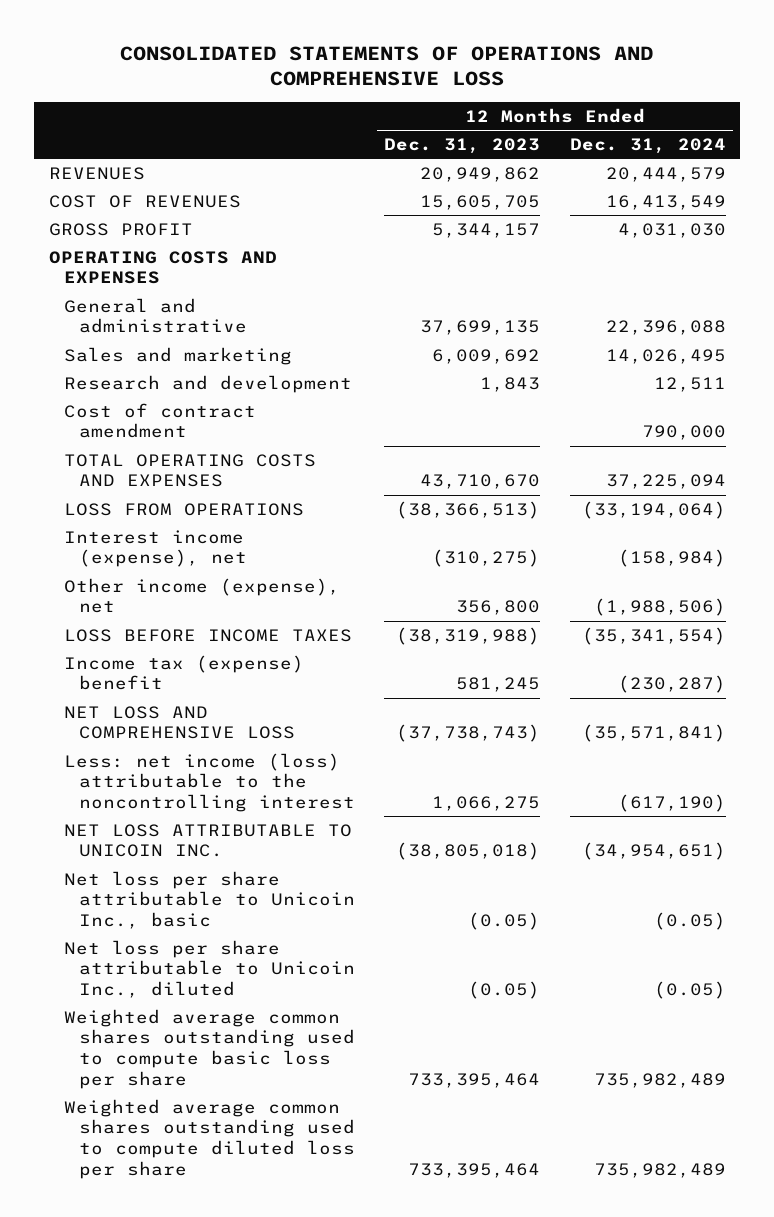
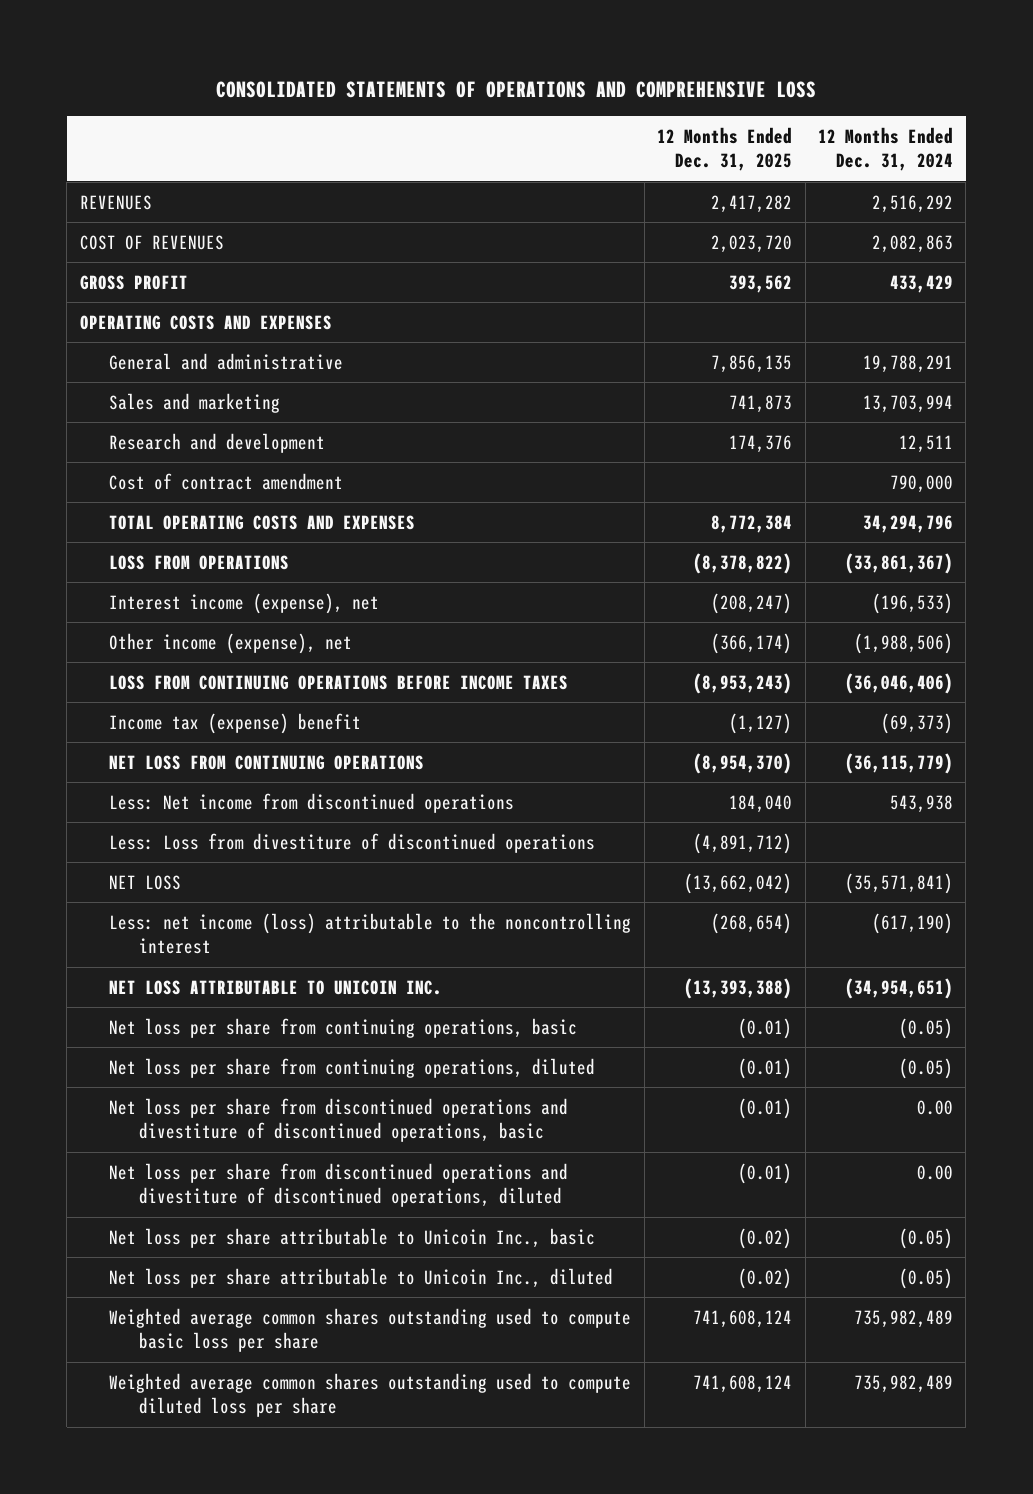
[384,137,541,154] Dec. 31, 2023 -> none
none -> [657,126,793,172] 12 Months Ended Dec. 31, 2025
[605,166,726,182] 20,444,579 -> [871,194,953,213] 2,516,292
[605,194,726,210] 16,413,549 -> [871,234,953,253] 2,082,863
[617,222,726,238] 4,031,030 -> [889,274,953,293] 433,429
[605,320,726,336] 22,396,088 -> [862,354,953,373] 19,788,291
[605,348,726,364] 14,026,495 -> [862,394,953,413] 13,703,994
[605,474,726,490] 37,225,094 -> [862,514,953,533] 34,294,796
[581,500,726,519] (33,194,064) -> [844,552,953,574] (33,861,367)
[617,549,726,568] (158,984) -> [871,592,953,614] (196,533)
[63,628,352,642] LOSS BEFORE INCOME TAXES -> [109,674,569,690] LOSS FROM CONTINUING OPERATIONS BEFORE INCOME TAXES
[581,626,726,645] (35,341,554) -> [844,672,953,694] (36,046,406)
[617,675,726,694] (230,287) -> [880,712,953,734] (69,373)
[63,705,295,740] NET LOSS AND COMPREHENSIVE LOSS -> [109,754,425,770] NET LOSS FROM CONTINUING OPERATIONS
[581,724,726,743] (35,571,841) -> [844,752,953,774] (36,115,779)
none -> [109,792,515,813] Less: Net income from discontinued operations
none -> [109,832,596,853] Less: Loss from divestiture of discontinued operations
none -> [109,874,182,890] NET LOSS
none -> [109,1017,578,1038] Net loss per share from continuing operations, basic
none -> [109,1057,596,1078] Net loss per share from continuing operations, diluted
none -> [109,1097,569,1143] Net loss per share from discontinued operations and divestiture of discontinued operations, basic
none -> [109,1162,569,1208] Net loss per share from discontinued operations and divestiture of discontinued operations, diluted

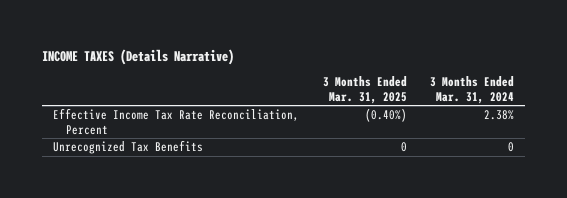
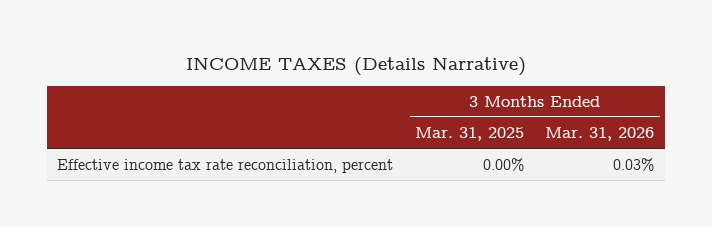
[429,76,514,104] 3 Months Ended Mar. 31, 2024 -> none
none -> [545,126,655,141] Mar. 31, 2026
[53,140,204,155] Unrecognized Tax Benefits -> none
[53,108,300,135] Effective Income Tax Rate Reconciliation, Percent -> [57,158,394,173] Effective income tax rate reconciliation, percent
[364,108,407,123] (0.40%) -> [482,157,524,171] 0.00%

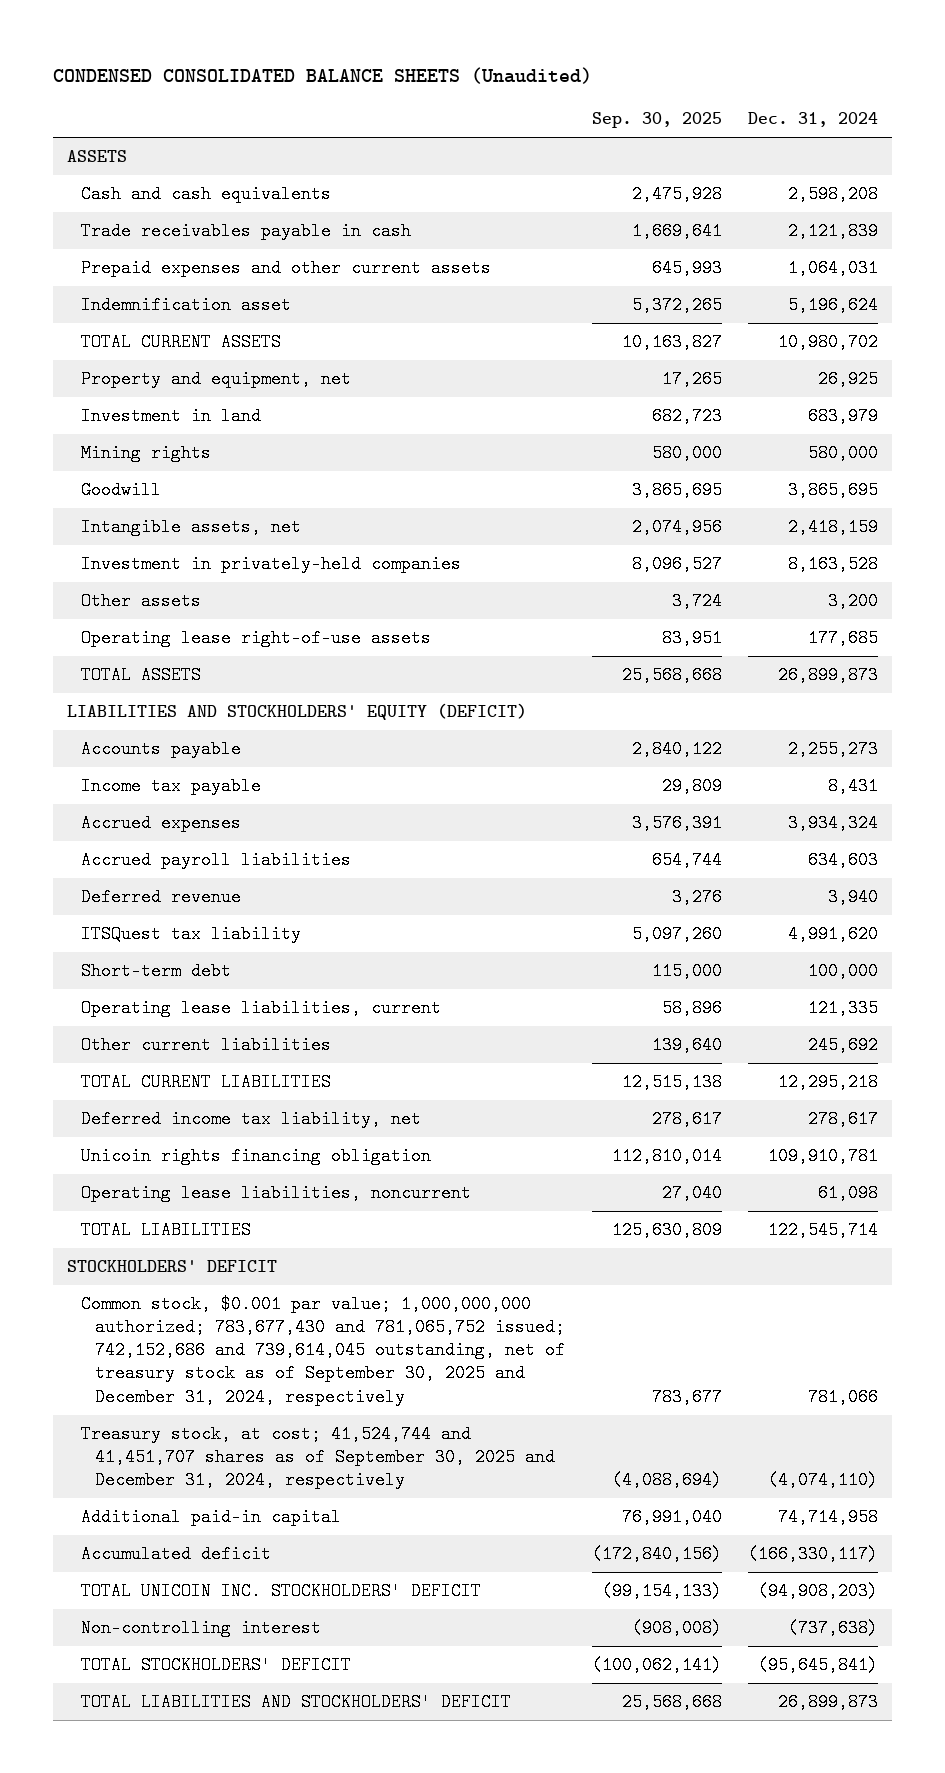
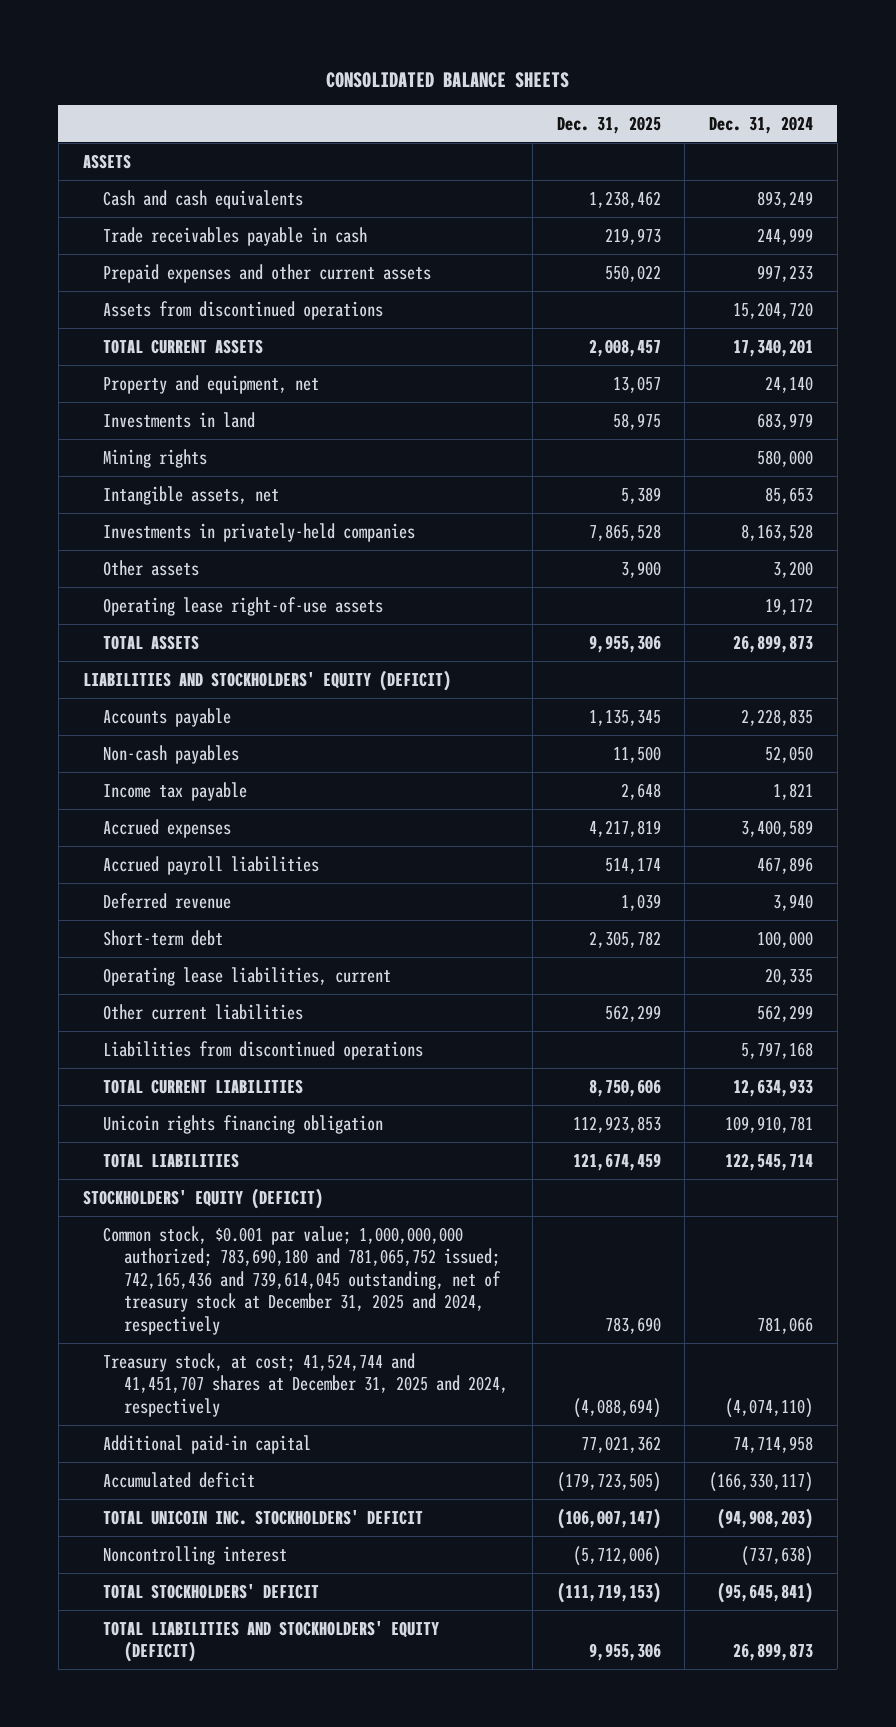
[53,66,593,84] CONDENSED CONSOLIDATED BALANCE SHEETS (Unaudited) -> [325,71,569,88] CONSOLIDATED BALANCE SHEETS
[591,112,722,129] Sep. 30, 2025 -> none
none -> [556,115,661,134] Dec. 31, 2025
[80,296,291,315] Indemnification asset -> none
[788,185,879,204] 2,598,208 -> [757,190,814,208] 893,249
[788,222,879,241] 2,121,839 -> [757,227,814,245] 244,999
[788,259,879,278] 1,064,031 -> [757,264,814,282] 997,233
none -> [103,300,384,320] Assets from discontinued operations
[778,333,879,352] 10,980,702 -> [733,338,814,357] 17,340,201
[818,370,879,389] 26,925 -> [765,375,814,393] 24,140
[80,407,261,426] Investment in land -> [103,411,256,428] Investments in land
[80,481,161,500] Goodwill -> none
[788,518,879,537] 2,418,159 -> [765,486,814,504] 85,653
[80,555,461,574] Investment in privately-held companies -> [103,522,416,542] Investments in privately-held companies
[808,629,879,648] 177,685 -> [765,597,814,615] 19,172
[788,740,879,759] 2,255,273 -> [741,708,814,726] 2,228,835
none -> [103,744,240,764] Non-cash payables
[828,777,879,796] 8,431 -> [773,782,814,800] 1,821
[788,814,879,833] 3,934,324 -> [741,819,814,837] 3,400,589
[808,851,879,870] 634,603 -> [757,856,814,874] 467,896
[80,925,301,944] ITSQuest tax liability -> none
[80,1110,421,1129] Deferred income tax liability, net -> none
[808,999,879,1018] 121,335 -> [765,967,814,985] 20,335
[808,1036,879,1055] 245,692 -> [757,1004,814,1022] 562,299
none -> [103,1040,424,1060] Liabilities from discontinued operations
[778,1073,879,1092] 12,295,218 -> [733,1078,814,1097] 12,634,933
[80,1184,471,1203] Operating lease liabilities, noncurrent -> none
[66,1260,277,1273] STOCKHOLDERS' DEFICIT -> [82,1187,323,1209] STOCKHOLDERS' EQUITY (DEFICIT)
[80,1295,566,1406] Common stock, $0.001 par value; 1,000,000,000 authorized; 783,677,430 and 781,065,752 issued; 742,152,686 and 739,614,045 outstanding, net of treasury stock as of September 30, 2025 and December 31, 2024, respectively -> [103,1225,502,1336] Common stock, $0.001 par value; 1,000,000,000 authorized; 783,690,180 and 781,065,752 issued; 742,165,436 and 739,614,045 outstanding, net of treasury stock at December 31, 2025 and 2024, respectively
[80,1425,556,1490] Treasury stock, at cost; 41,524,744 and 41,451,707 shares as of September 30, 2025 and December 31, 2024, respectively -> [103,1352,509,1417] Treasury stock, at cost; 41,524,744 and 41,451,707 shares at December 31, 2025 and 2024, respectively
[80,1619,321,1638] Non-controlling interest -> [103,1545,288,1565] Noncontrolling interest
[80,1693,511,1712] TOTAL LIABILITIES AND STOCKHOLDERS' DEFICIT -> [103,1620,440,1663] TOTAL LIABILITIES AND STOCKHOLDERS' EQUITY (DEFICIT)

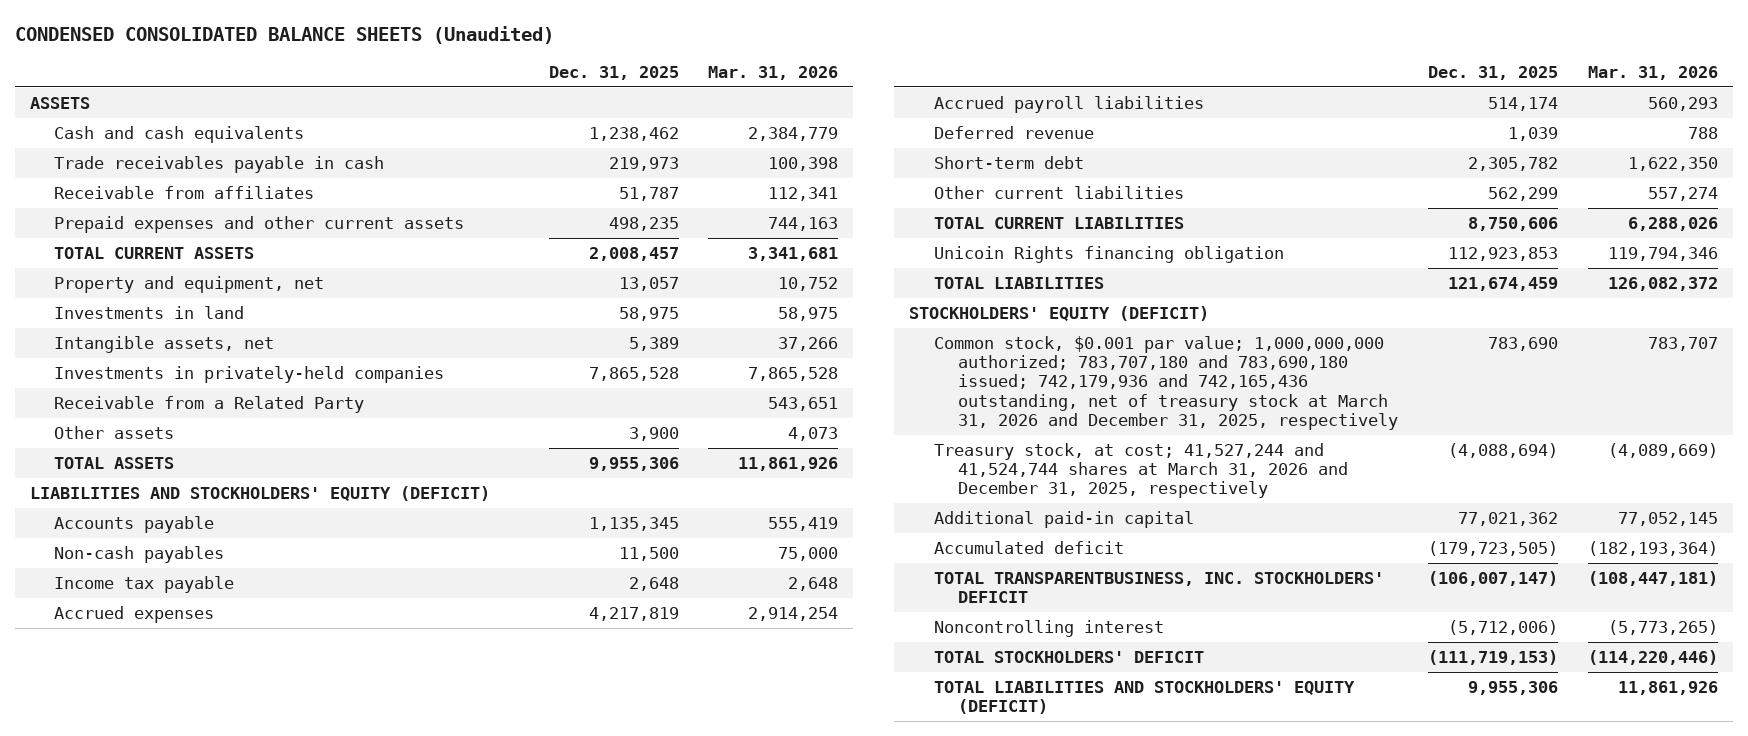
[325,71,569,88] CONSOLIDATED BALANCE SHEETS -> [14,25,554,44] CONDENSED CONSOLIDATED BALANCE SHEETS (Unaudited)
[709,115,814,134] Dec. 31, 2024 -> none
none -> [708,65,839,80] Mar. 31, 2026
[103,300,384,320] Assets from discontinued operations -> none
none -> [54,185,315,199] Receivable from affiliates
[604,264,661,282] 550,022 -> [608,216,679,231] 498,235
[103,448,208,468] Mining rights -> none
none -> [54,395,365,413] Receivable from a Related Party
[103,596,384,616] Operating lease right-of-use assets -> none
[103,966,392,986] Operating lease liabilities, current -> none
[103,1040,424,1060] Liabilities from discontinued operations -> none
[103,1114,384,1134] Unicoin rights financing obligation -> [933,245,1284,263] Unicoin Rights financing obligation
[103,1225,502,1336] Common stock, $0.001 par value; 1,000,000,000 authorized; 783,690,180 and 781,065,752 issued; 742,165,436 and 739,614,045 outstanding, net of treasury stock at December 31, 2025 and 2024, respectively -> [933,335,1399,430] Common stock, $0.001 par value; 1,000,000,000 authorized; 783,707,180 and 783,690,180 issued; 742,179,936 and 742,165,436 outstanding, net of treasury stock at March 31, 2026 and December 31, 2025, respectively
[103,1352,509,1417] Treasury stock, at cost; 41,524,744 and 41,451,707 shares at December 31, 2025 and 2024, respectively -> [933,442,1349,499] Treasury stock, at cost; 41,527,244 and 41,524,744 shares at March 31, 2026 and December 31, 2025, respectively
[103,1509,424,1525] TOTAL UNICOIN INC. STOCKHOLDERS' DEFICIT -> [933,571,1384,604] TOTAL TRANSPARENTBUSINESS, INC. STOCKHOLDERS' DEFICIT

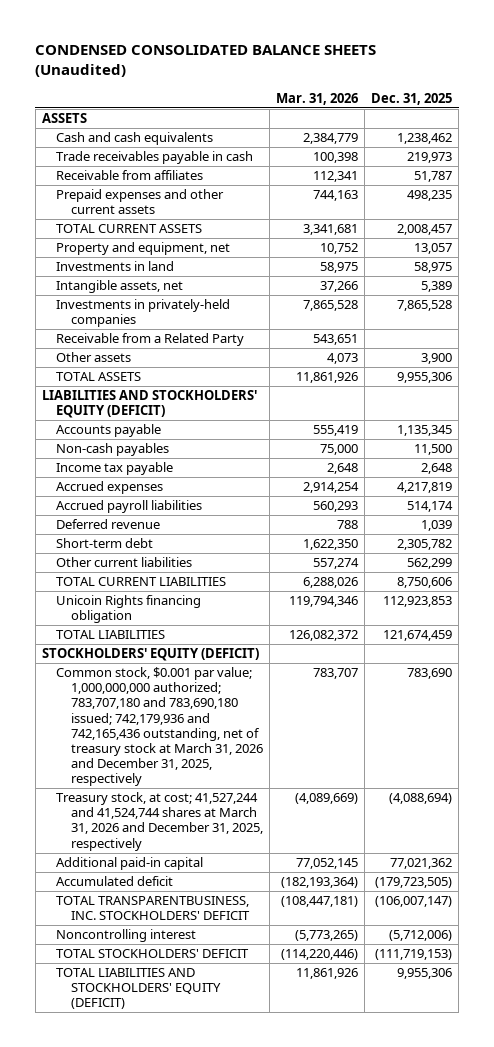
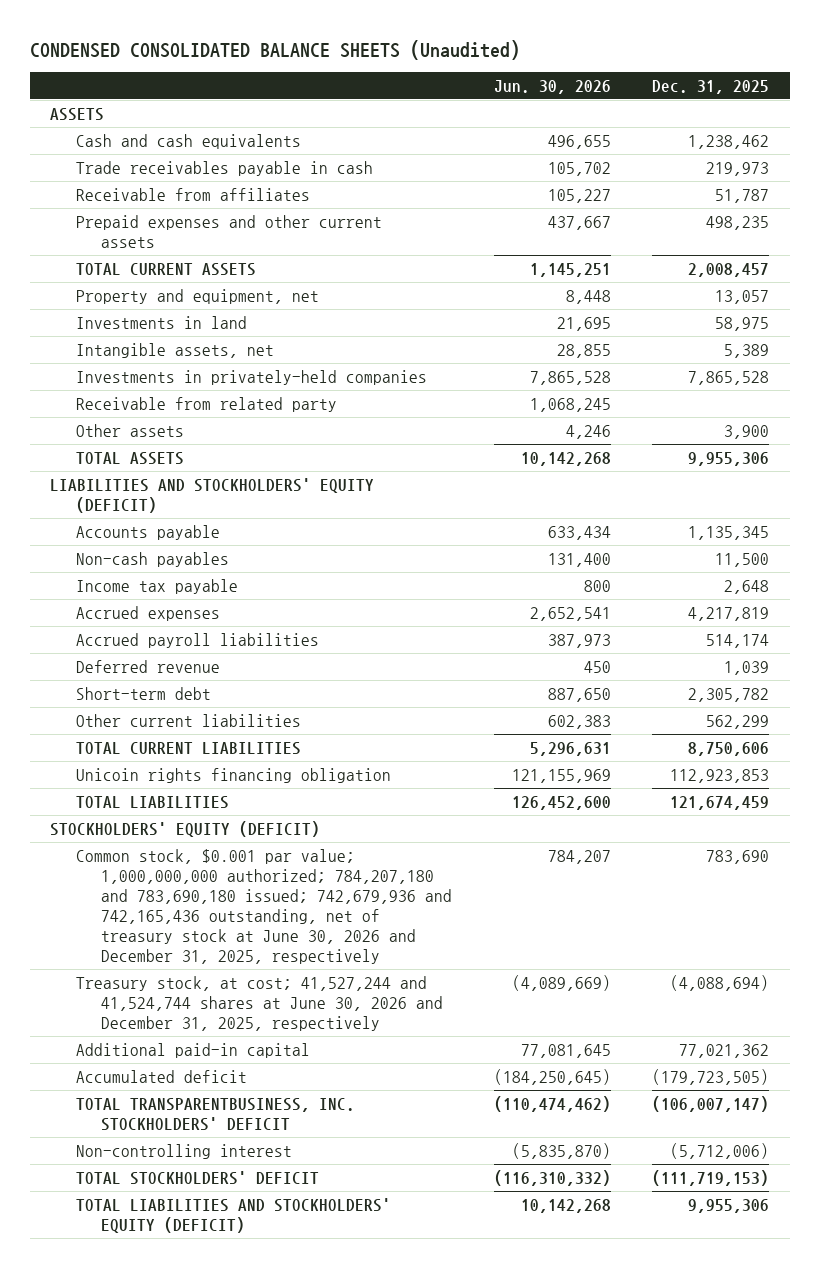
[276,92,359,105] Mar. 31, 2026 -> none
none -> [493,80,611,95] Jun. 30, 2026
[56,333,245,347] Receivable from a Related Party -> [75,396,337,412] Receivable from related party
[56,595,202,624] Unicoin Rights financing obligation -> [75,767,391,783] Unicoin rights financing obligation
[56,667,264,786] Common stock, $0.001 par value; 1,000,000,000 authorized; 783,707,180 and 783,690,180 issued; 742,179,936 and 742,165,436 outstanding, net of treasury stock at March 31, 2026 and December 31, 2025, respectively -> [75,848,453,965] Common stock, $0.001 par value; 1,000,000,000 authorized; 784,207,180 and 783,690,180 issued; 742,679,936 and 742,165,436 outstanding, net of treasury stock at June 30, 2026 and December 31, 2025, respectively
[56,792,264,851] Treasury stock, at cost; 41,527,244 and 41,524,744 shares at March 31, 2026 and December 31, 2025, respectively -> [75,975,444,1031] Treasury stock, at cost; 41,527,244 and 41,524,744 shares at June 30, 2026 and December 31, 2025, respectively
[56,929,197,943] Noncontrolling interest -> [75,1143,292,1159] Non-controlling interest

